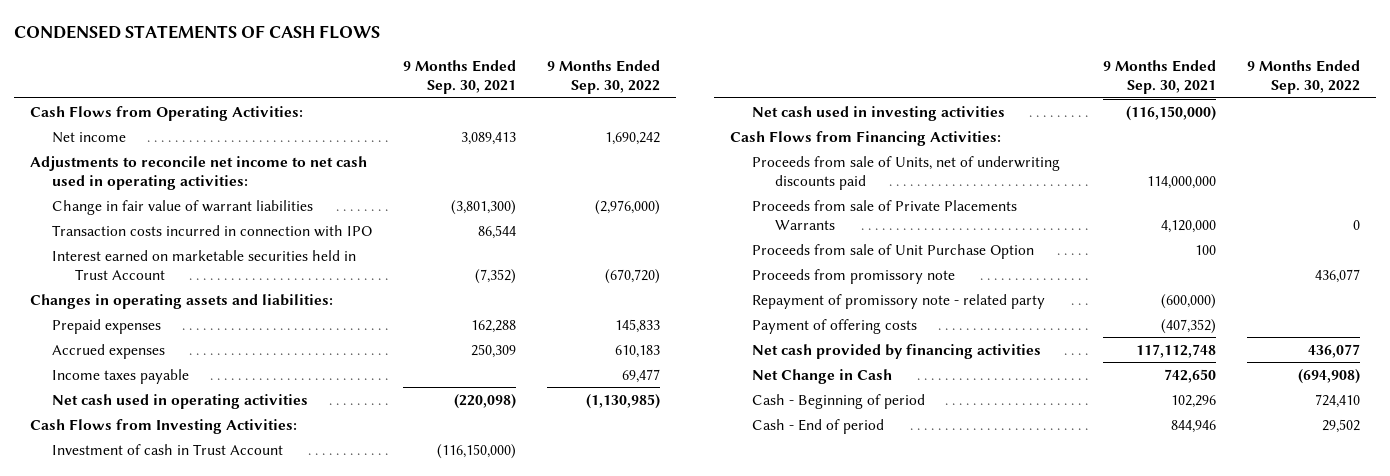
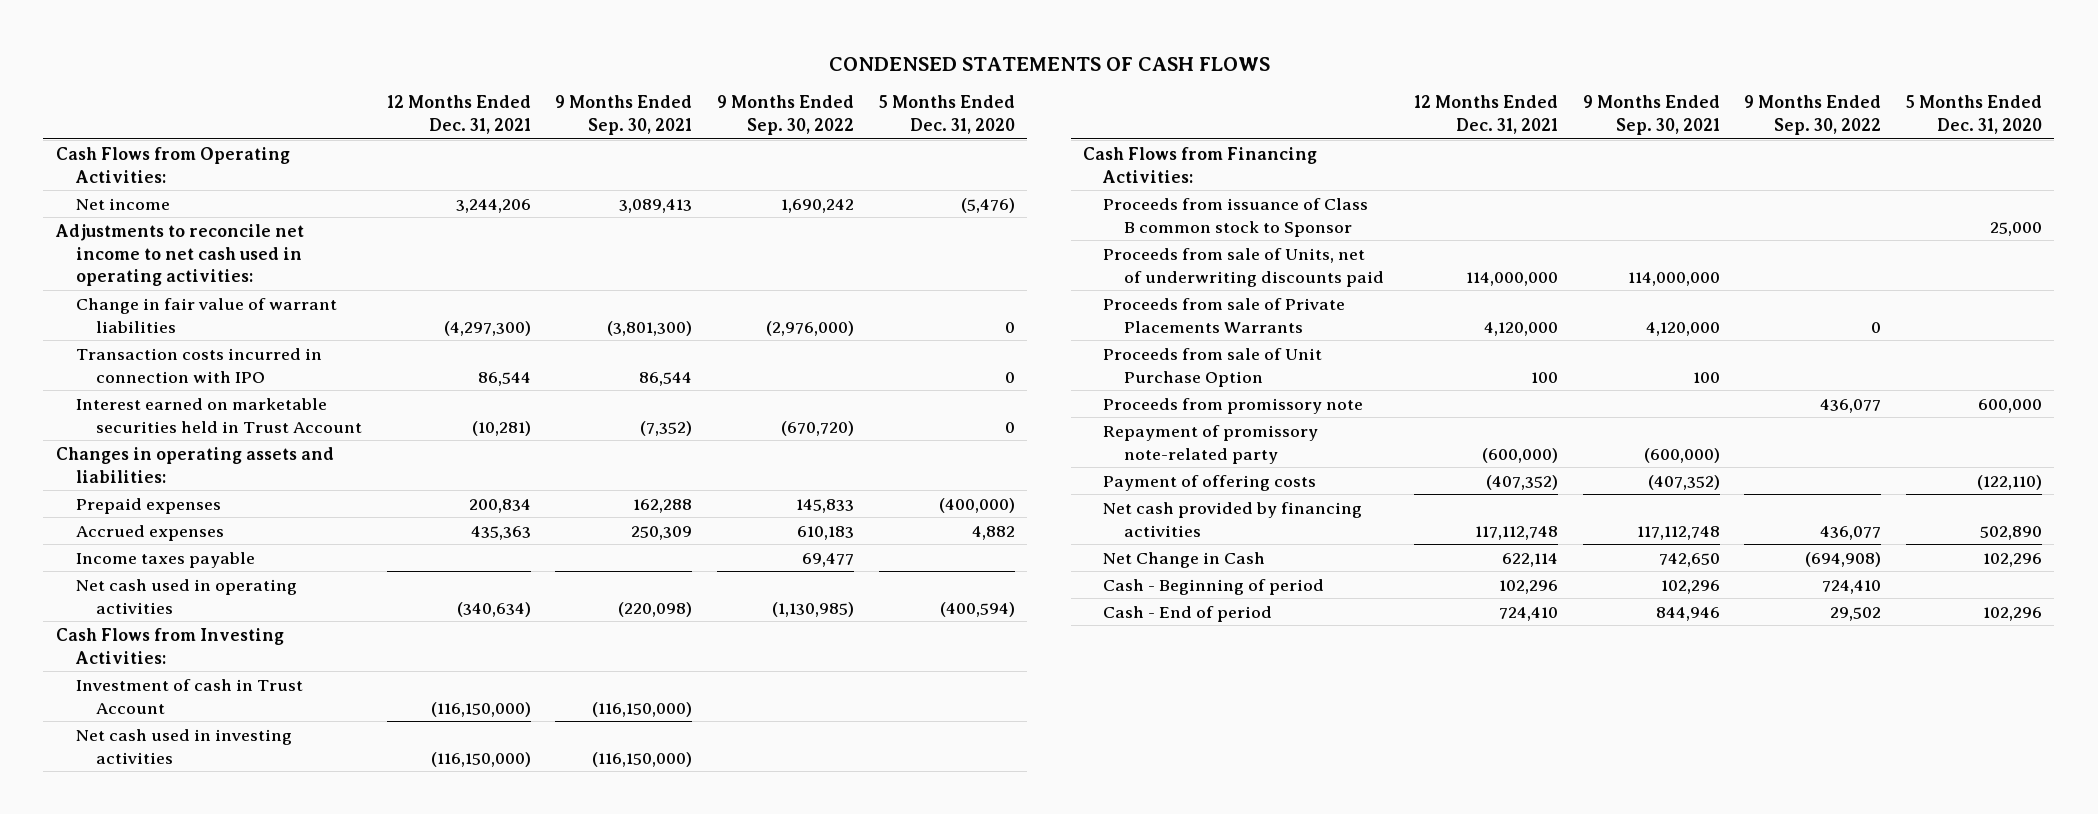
none -> [386,95,531,135] 12 Months Ended Dec. 31, 2021
none -> [878,95,1015,135] 5 Months Ended Dec. 31, 2020
none -> [1103,197,1369,237] Proceeds from issuance of Class B common stock to Sponsor
[752,293,1046,309] Repayment of promissory note - related party -> [1103,424,1319,464] Repayment of promissory note-related party

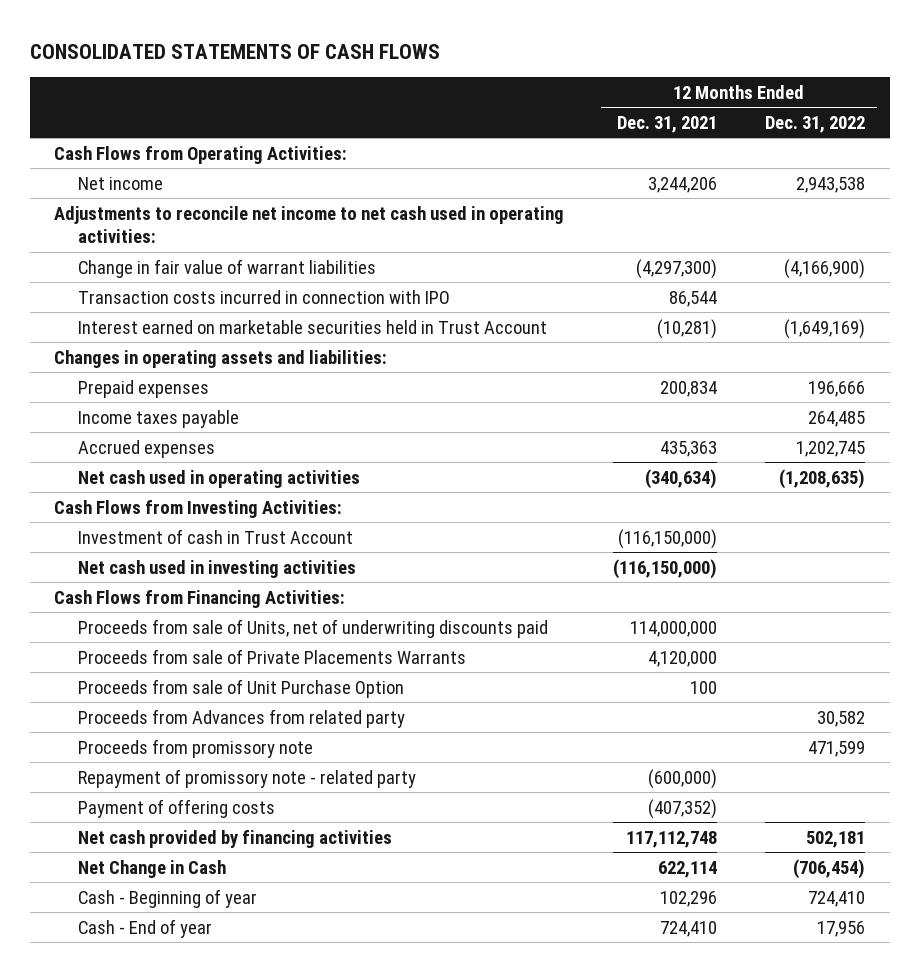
[828,56,1270,71] CONDENSED STATEMENTS OF CASH FLOWS -> [30,43,441,59] CONSOLIDATED STATEMENTS OF CASH FLOWS
[555,95,693,136] 9 Months Ended Sep. 30, 2021 -> none
[716,95,854,136] 9 Months Ended Sep. 30, 2022 -> none
[878,95,1015,135] 5 Months Ended Dec. 31, 2020 -> none
none -> [765,115,866,133] Dec. 31, 2022
[75,524,224,541] Accrued expenses -> [77,439,215,458] Accrued expenses
[1103,197,1369,237] Proceeds from issuance of Class B common stock to Sponsor -> none
none -> [77,708,405,728] Proceeds from Advances from related party
[1103,424,1319,464] Repayment of promissory note-related party -> [77,768,416,788] Repayment of promissory note - related party
[1103,578,1325,595] Cash - Beginning of period -> [77,888,257,908] Cash - Beginning of year
[1103,605,1273,622] Cash - End of period -> [77,918,212,938] Cash - End of year

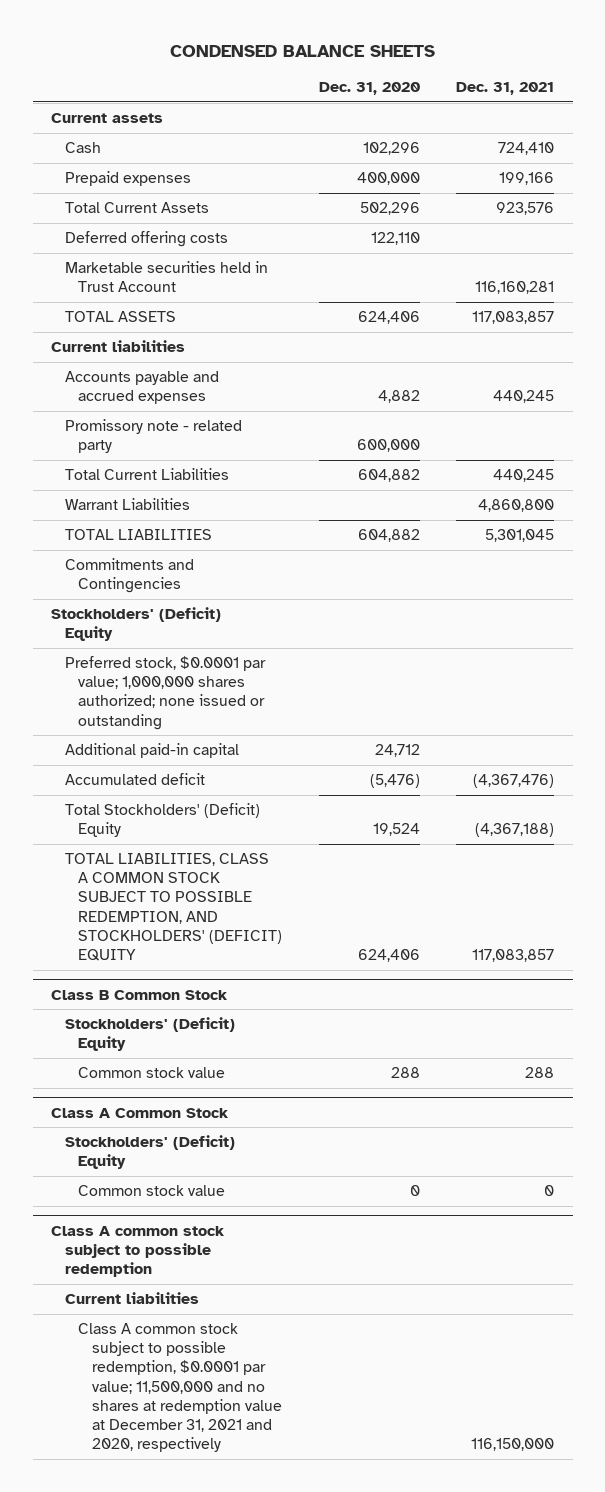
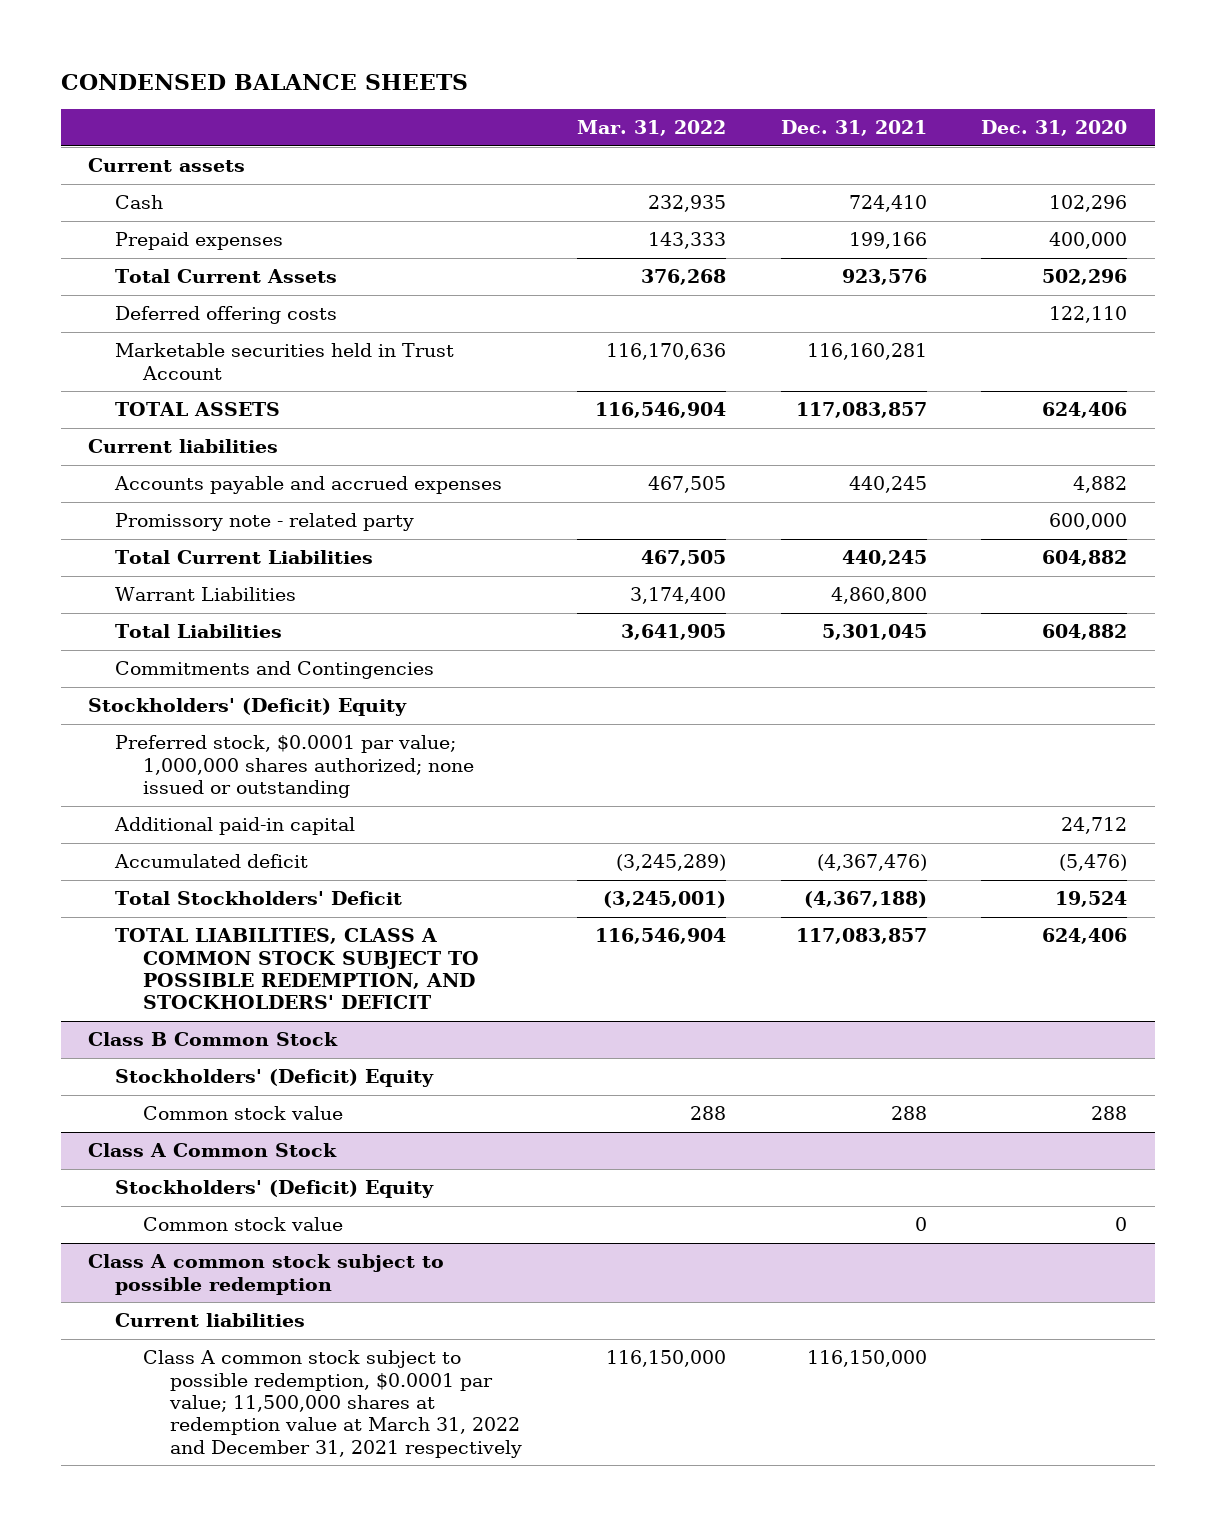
none -> [576,120,726,137] Mar. 31, 2022
[64,529,212,541] TOTAL LIABILITIES -> [115,624,283,639] Total Liabilities
[64,803,260,838] Total Stockholders' (Deficit) Equity -> [115,891,403,906] Total Stockholders' Deficit
[64,853,283,961] TOTAL LIABILITIES, CLASS A COMMON STOCK SUBJECT TO POSSIBLE REDEMPTION, AND STOCKHOLDERS' (DEFICIT) EQUITY -> [115,928,479,1010] TOTAL LIABILITIES, CLASS A COMMON STOCK SUBJECT TO POSSIBLE REDEMPTION, AND STOCKHOLDERS' DEFICIT
[78,1323,282,1453] Class A common stock subject to possible redemption, $0.0001 par value; 11,500,000 and no shares at redemption value at December 31, 2021 and 2020, respectively -> [142,1350,523,1458] Class A common stock subject to possible redemption, $0.0001 par value; 11,500,000 shares at redemption value at March 31, 2022 and December 31, 2021 respectively

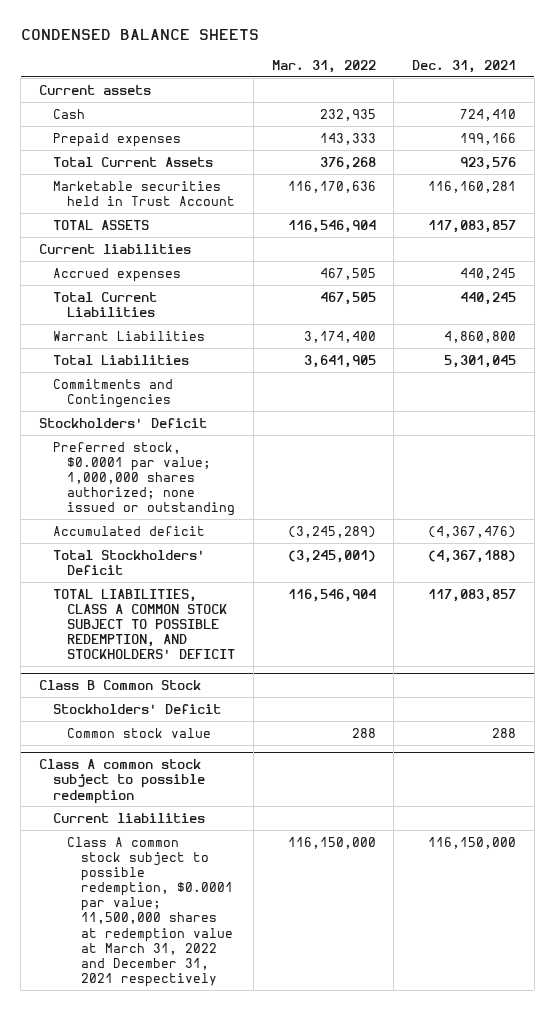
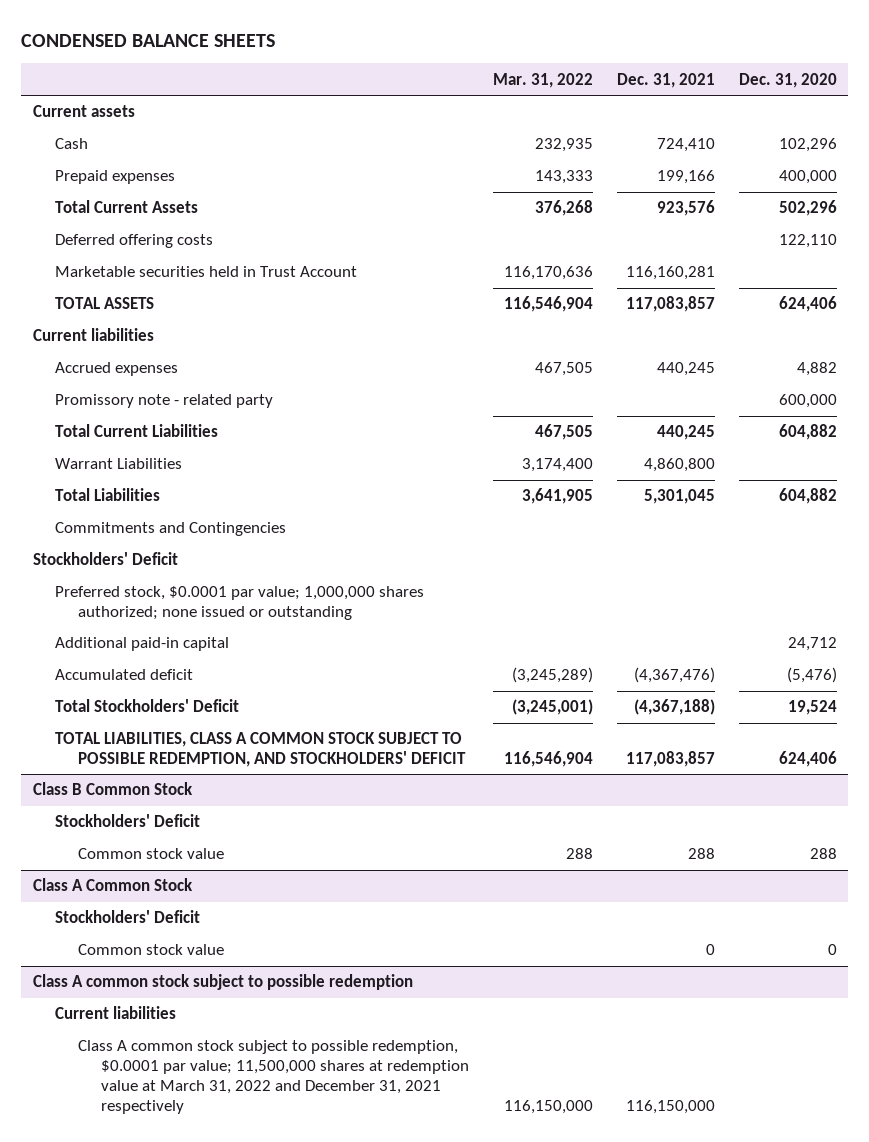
none -> [738,72,837,88] Dec. 31, 2020
none -> [55,234,214,249] Deferred offering costs
none -> [55,394,274,409] Promissory note - related party
none -> [55,637,230,652] Additional paid-in capital
none -> [32,878,193,892] Class A Common Stock
none -> [55,910,201,924] Stockholders' Deficit
none -> [78,944,225,956] Common stock value

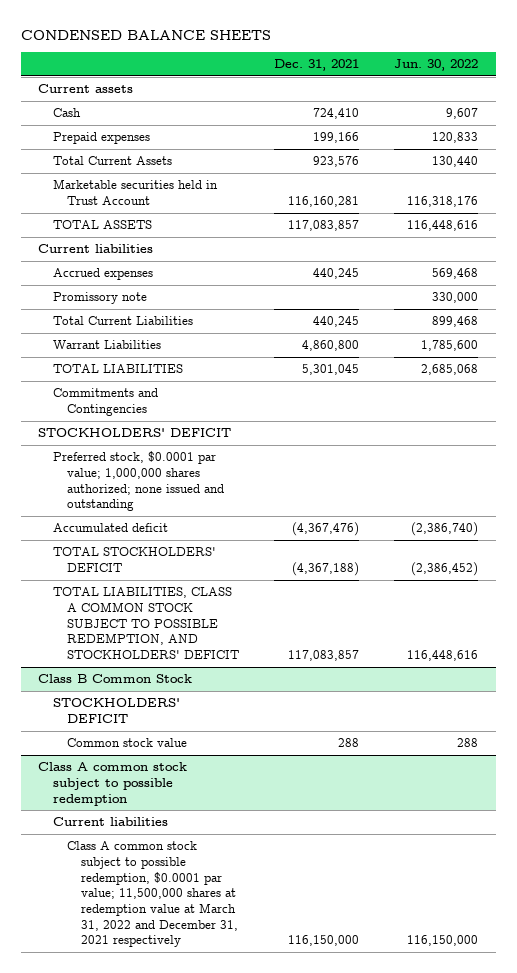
[492,72,593,88] Mar. 31, 2022 -> none
[738,72,837,88] Dec. 31, 2020 -> none
none -> [394,59,479,72] Jun. 30, 2022
[55,234,214,249] Deferred offering costs -> none
[55,394,274,409] Promissory note - related party -> [52,292,147,305] Promissory note
[55,488,161,502] Total Liabilities -> [52,364,183,374] TOTAL LIABILITIES
[55,637,230,652] Additional paid-in capital -> none
[32,552,178,566] Stockholders' Deficit -> [38,428,232,438] STOCKHOLDERS' DEFICIT
[55,586,425,621] Preferred stock, $0.0001 par value; 1,000,000 shares authorized; none issued or outstanding -> [52,451,224,512] Preferred stock, $0.0001 par value; 1,000,000 shares authorized; none issued and outstanding
[55,699,240,713] Total Stockholders' Deficit -> [52,547,216,572] TOTAL STOCKHOLDERS' DEFICIT
[55,814,201,828] Stockholders' Deficit -> [52,698,180,723] STOCKHOLDERS' DEFICIT
[32,878,193,892] Class A Common Stock -> none
[55,910,201,924] Stockholders' Deficit -> none
[78,944,225,956] Common stock value -> none

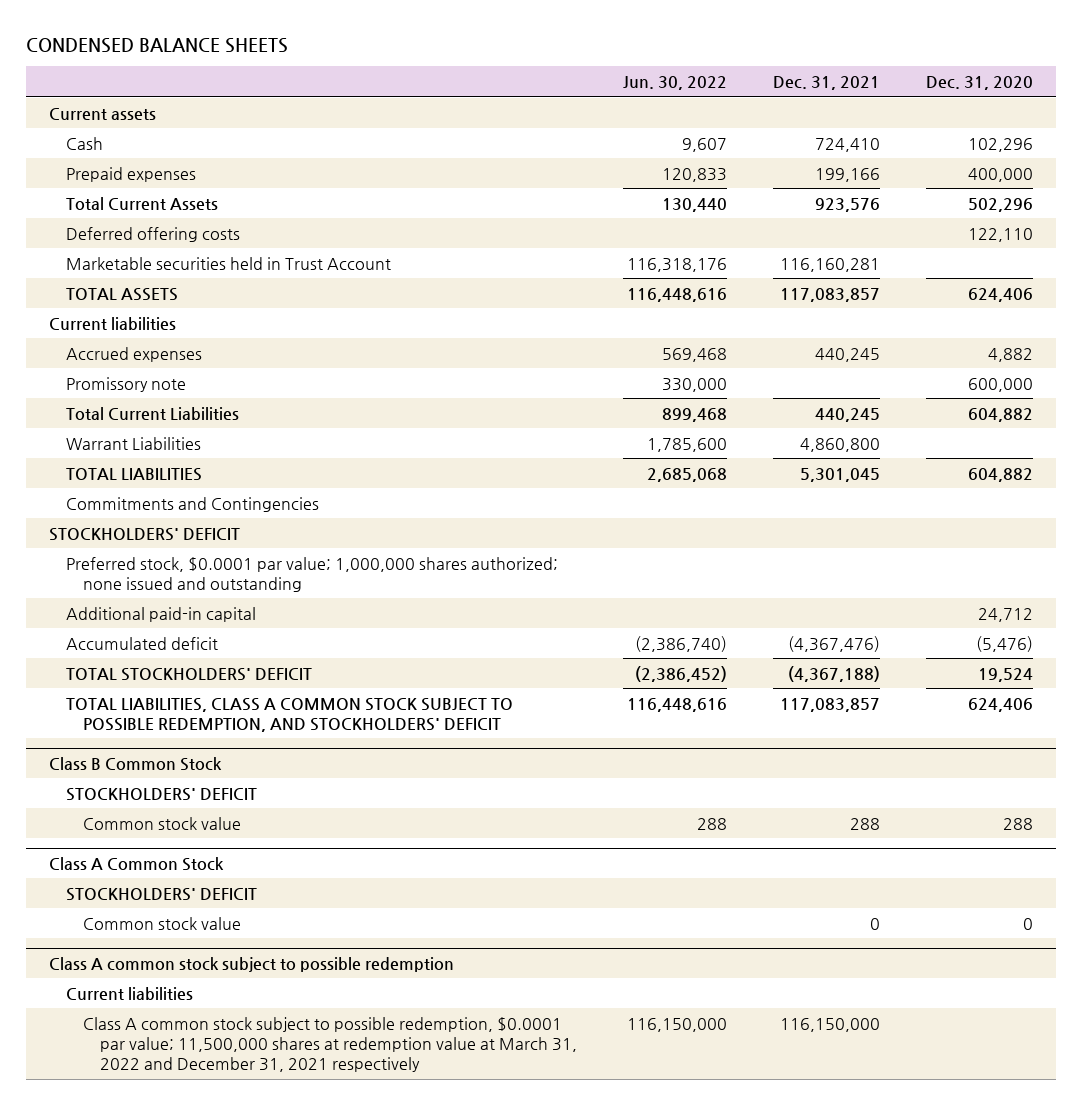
none -> [926,76,1034,91] Dec. 31, 2020
none -> [66,226,241,242] Deferred offering costs
none -> [66,606,257,622] Additional paid-in capital
none -> [49,856,225,871] Class A Common Stock
none -> [66,887,258,901] STOCKHOLDERS' DEFICIT
none -> [83,916,242,930] Common stock value

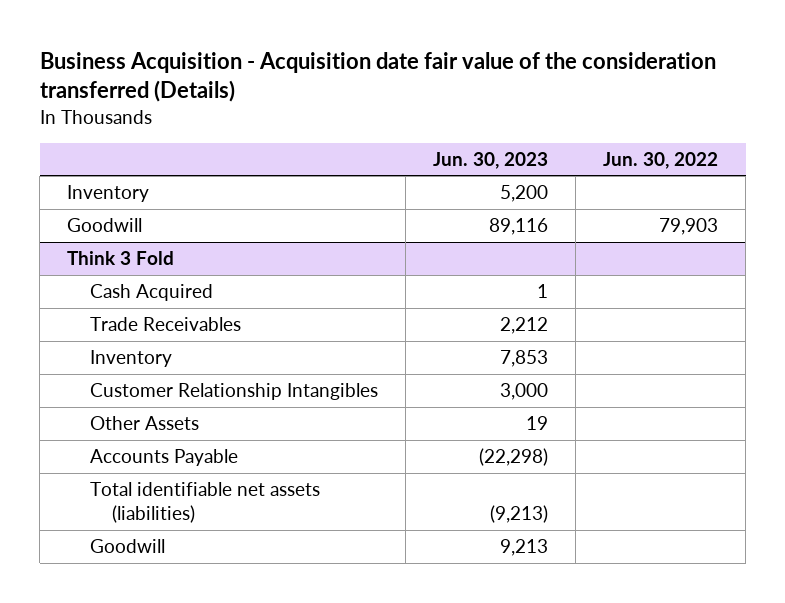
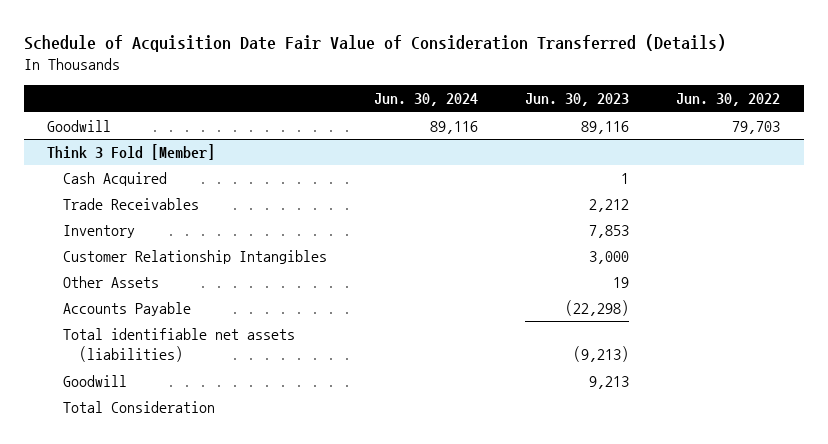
[39,51,716,103] Business Acquisition - Acquisition date fair value of the consideration transferred (Details) -> [23,34,726,53] Schedule of Acquisition Date Fair Value of Consideration Transferred (Details)
none -> [374,93,479,107] Jun. 30, 2024
[67,185,150,203] Inventory -> none
[659,218,719,236] 79,903 -> [732,121,781,135] 79,703
[67,251,175,266] Think 3 Fold -> [47,144,216,161] Think 3 Fold [Member]
none -> [63,401,216,414] Total Consideration

